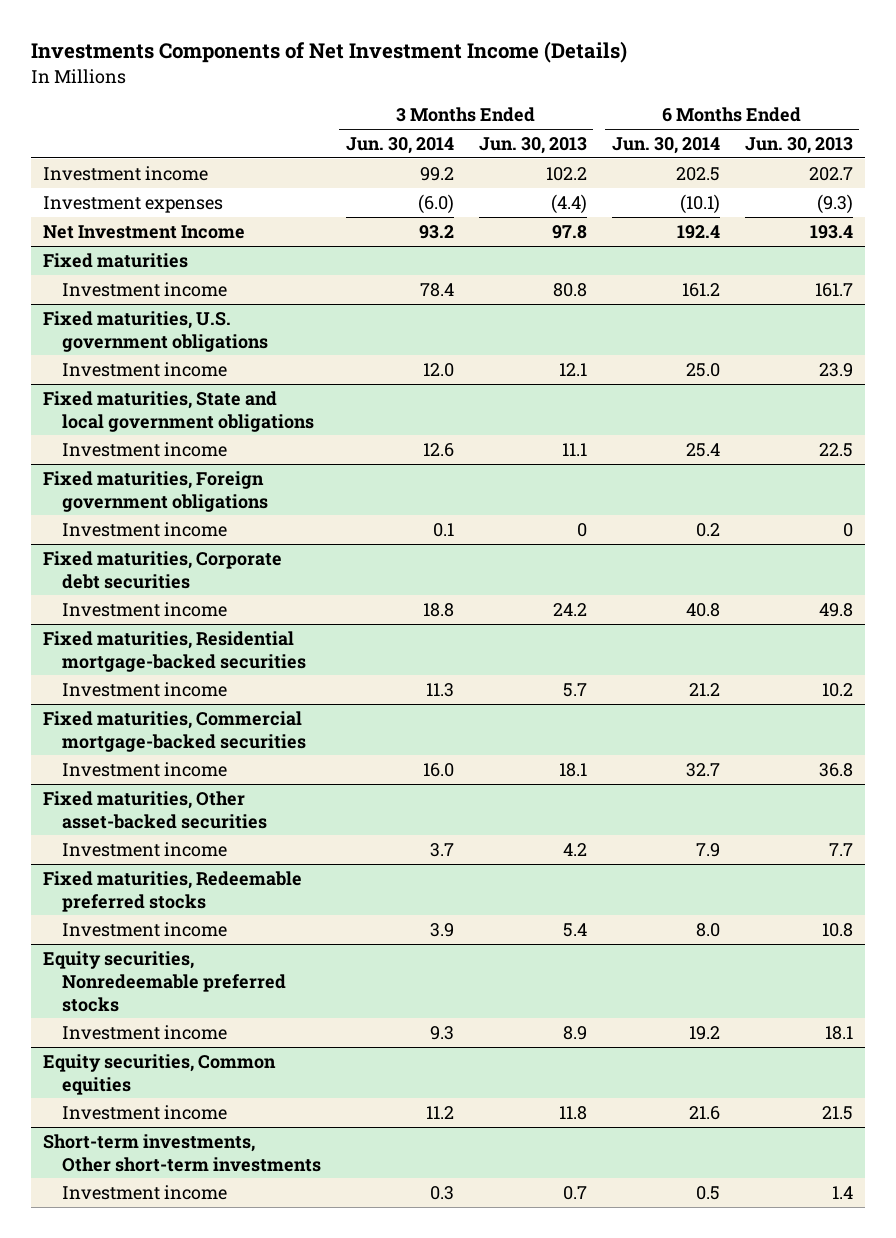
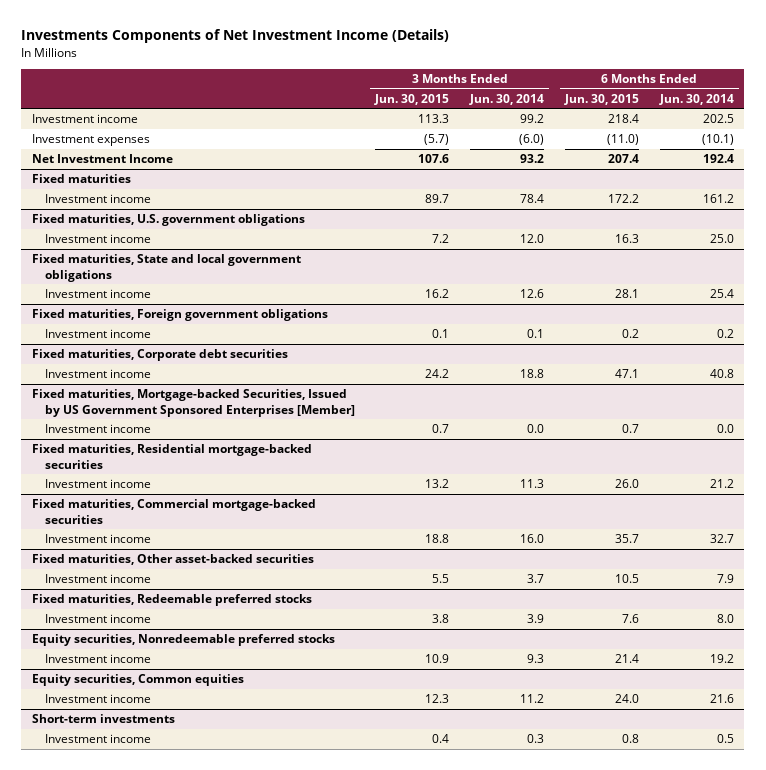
[478,136,587,154] Jun. 30, 2013 -> none
[744,136,853,154] Jun. 30, 2013 -> none
none -> [374,93,450,105] Jun. 30, 2015
none -> [564,93,640,105] Jun. 30, 2015
none -> [31,389,355,417] Fixed maturities, Mortgage-backed Securities, Issued by US Government Sponsored Enterprises [Member]
none -> [44,424,151,434] Investment income
[43,1133,321,1172] Short-term investments, Other short-term investments -> [31,714,175,724] Short-term investments

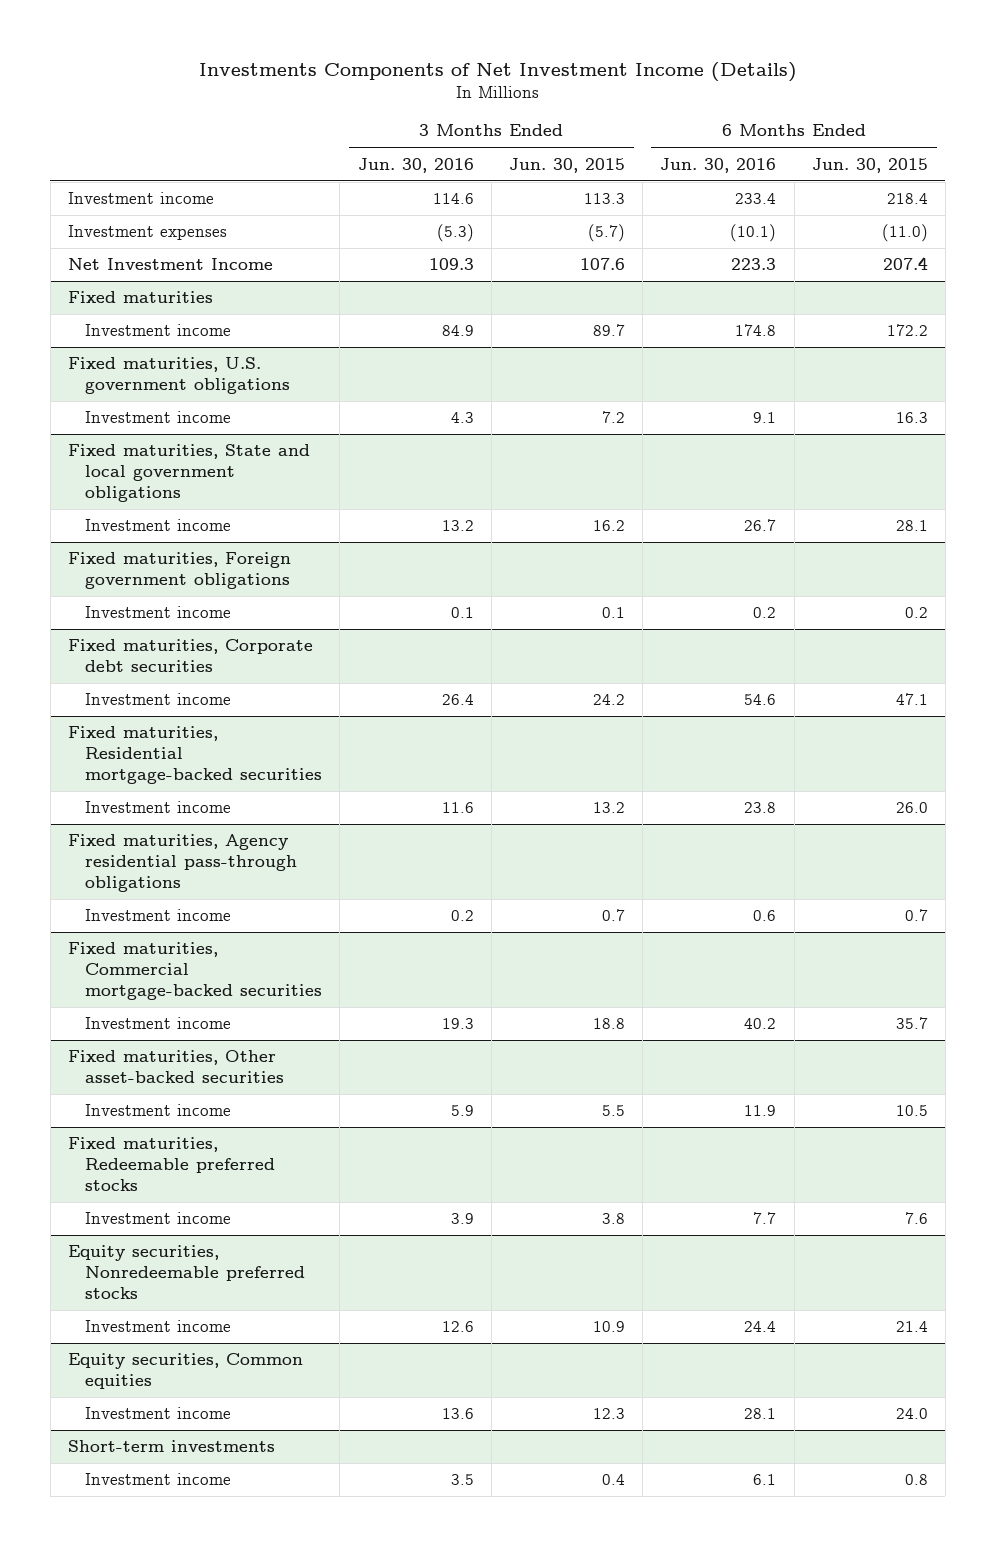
[469,93,545,105] Jun. 30, 2014 -> none
[658,93,734,105] Jun. 30, 2014 -> none
none -> [357,157,474,173] Jun. 30, 2016
none -> [660,157,777,173] Jun. 30, 2016
[31,389,355,417] Fixed maturities, Mortgage-backed Securities, Issued by US Government Sponsored Enterprises [Member] -> none
[44,424,151,434] Investment income -> none
none -> [67,834,298,892] Fixed maturities, Agency residential pass-through obligations
none -> [85,909,232,922] Investment income

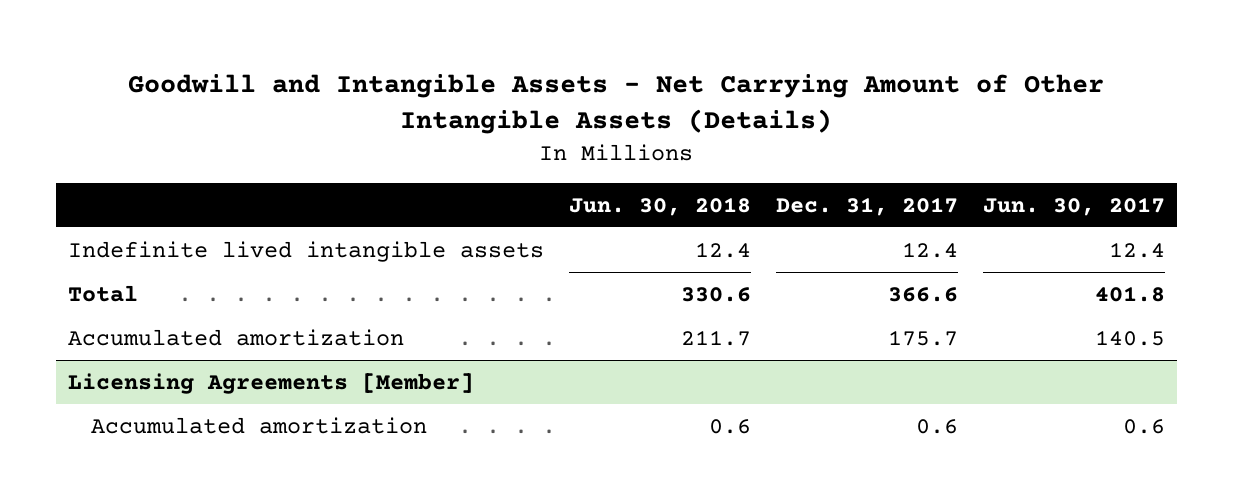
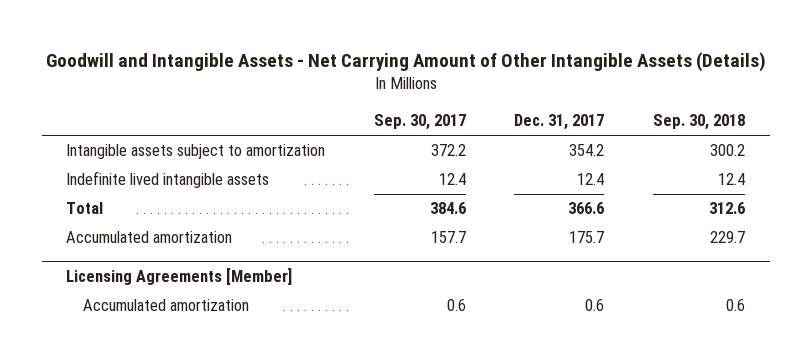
[568,196,751,216] Jun. 30, 2018 -> none
[982,196,1165,216] Jun. 30, 2017 -> none
none -> [373,114,466,131] Sep. 30, 2017
none -> [653,114,746,131] Sep. 30, 2018
none -> [65,144,325,160] Intangible assets subject to amortization

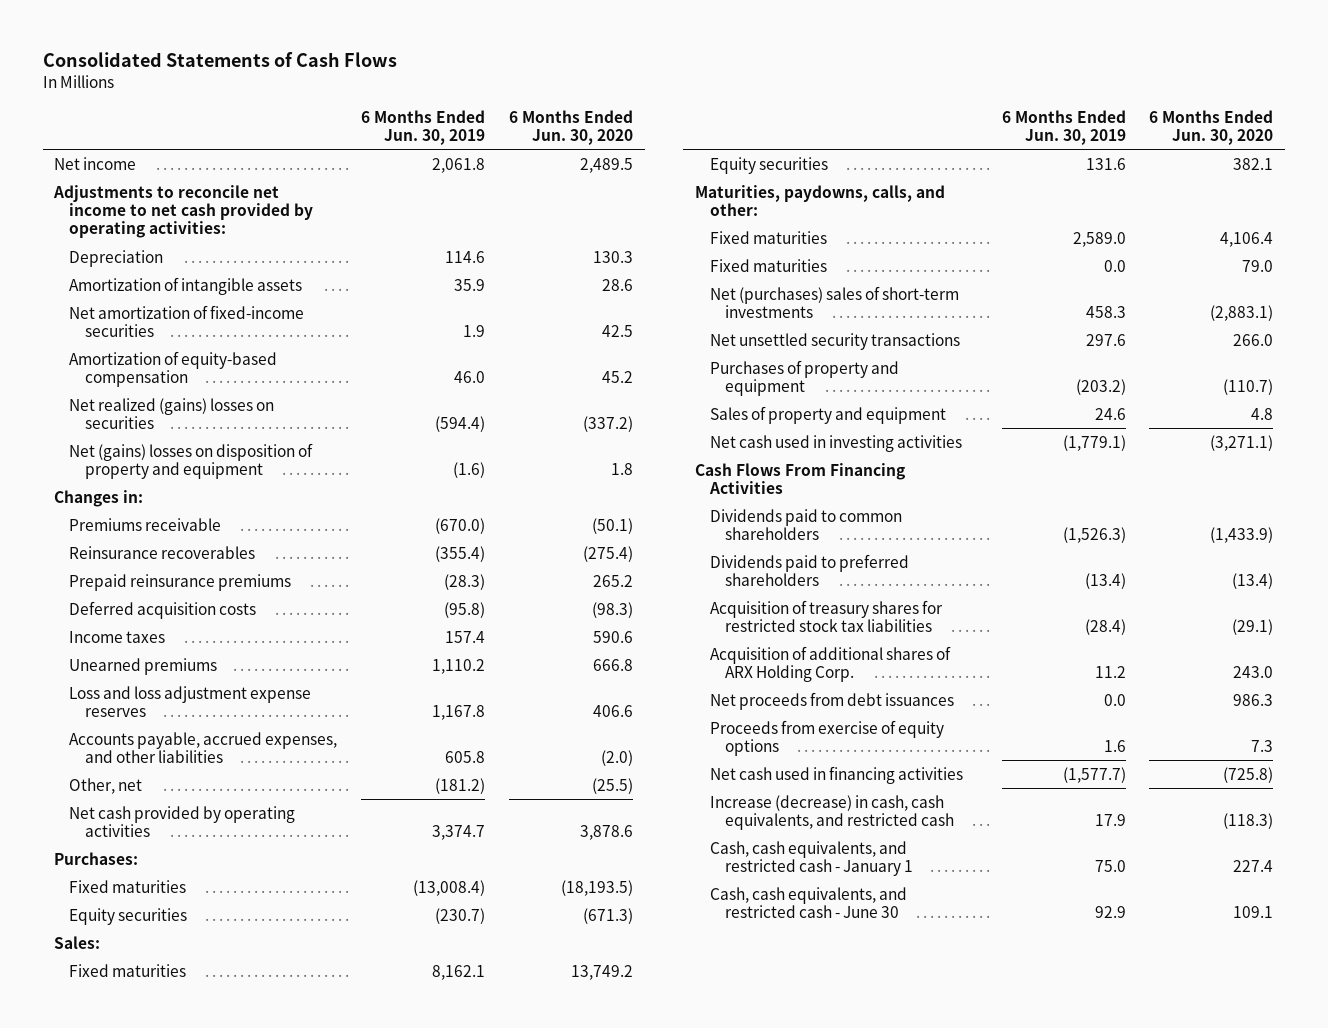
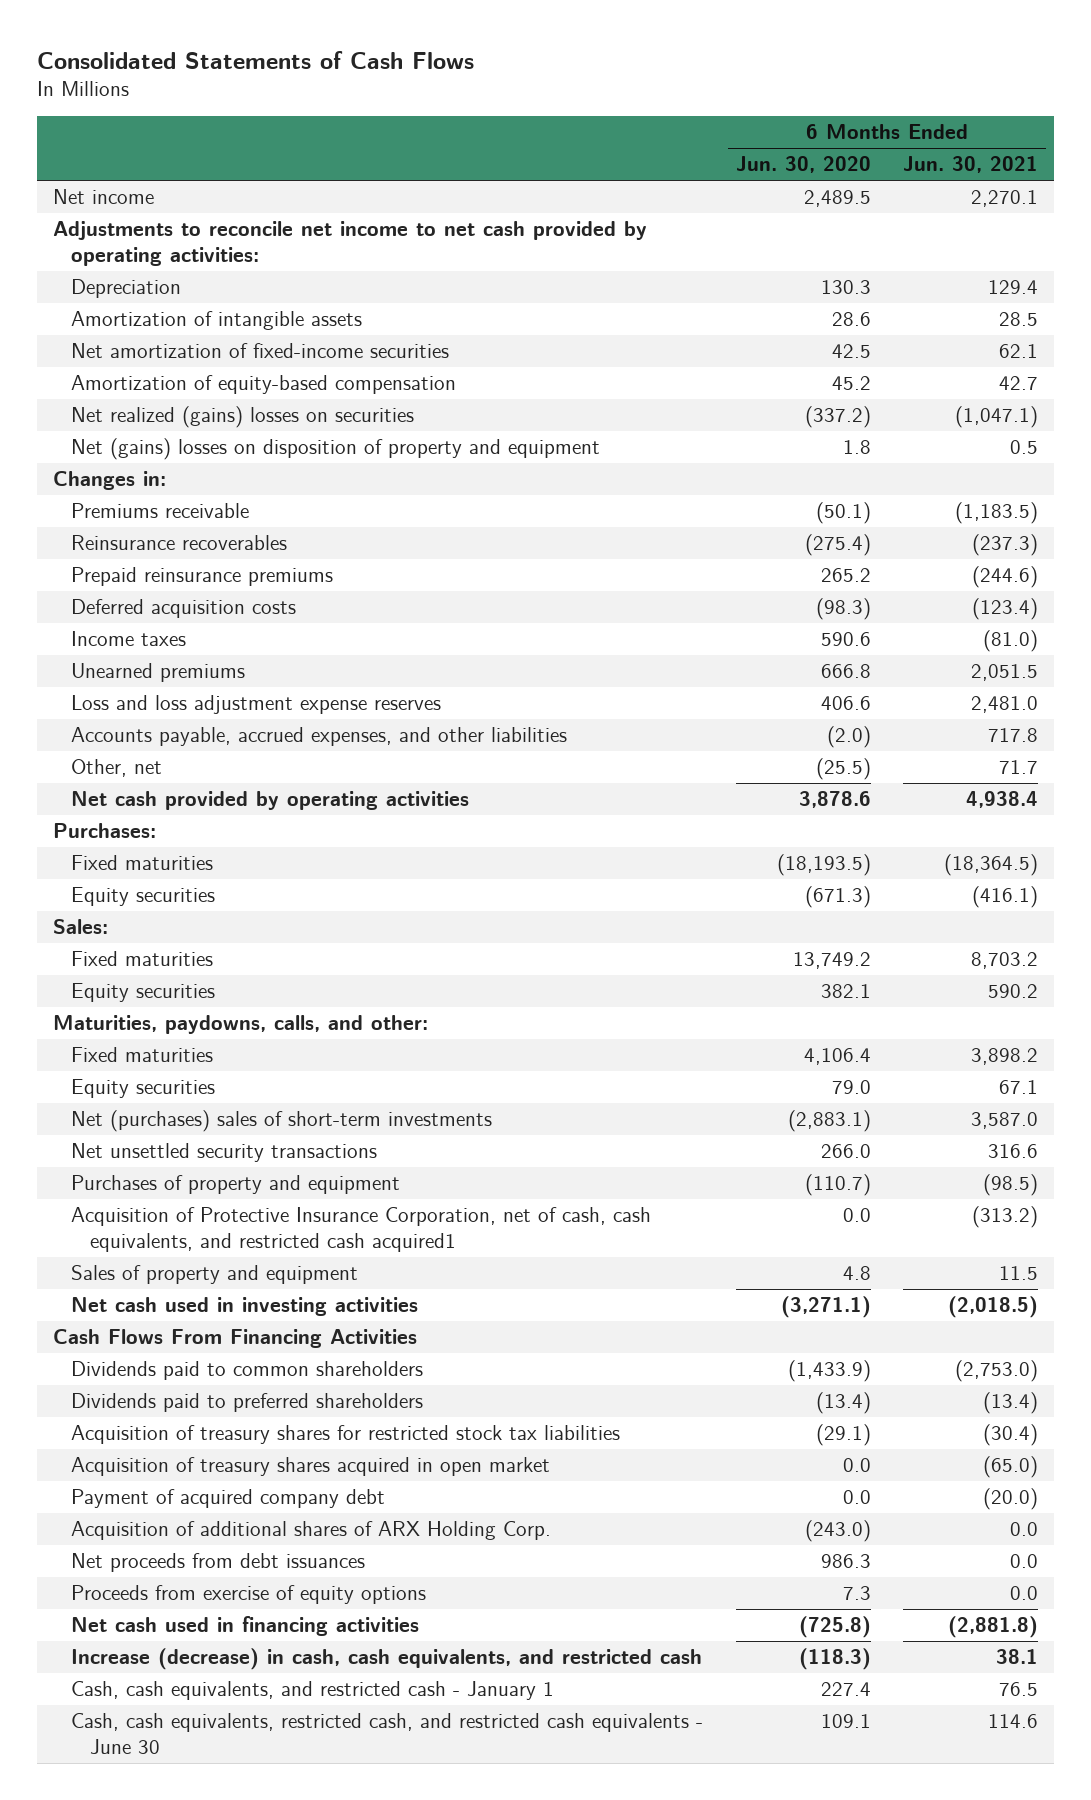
[361,109,486,145] 6 Months Ended Jun. 30, 2019 -> none
none -> [903,156,1039,174] Jun. 30, 2021
[710,258,828,272] Fixed maturities -> [71,1079,216,1099] Equity securities
none -> [71,1207,652,1252] Acquisition of Protective Insurance Corporation, net of cash, cash equivalents, and restricted cash acquired1
none -> [71,1457,551,1477] Acquisition of treasury shares acquired in open market
none -> [71,1489,386,1509] Payment of acquired company debt
[1233,665,1274,678] 243.0 -> [804,1520,871,1543] (243.0)
[710,886,908,918] Cash, cash equivalents, and restricted cash - June 30 -> [71,1713,704,1754] Cash, cash equivalents, restricted cash, and restricted cash equivalents - June 30

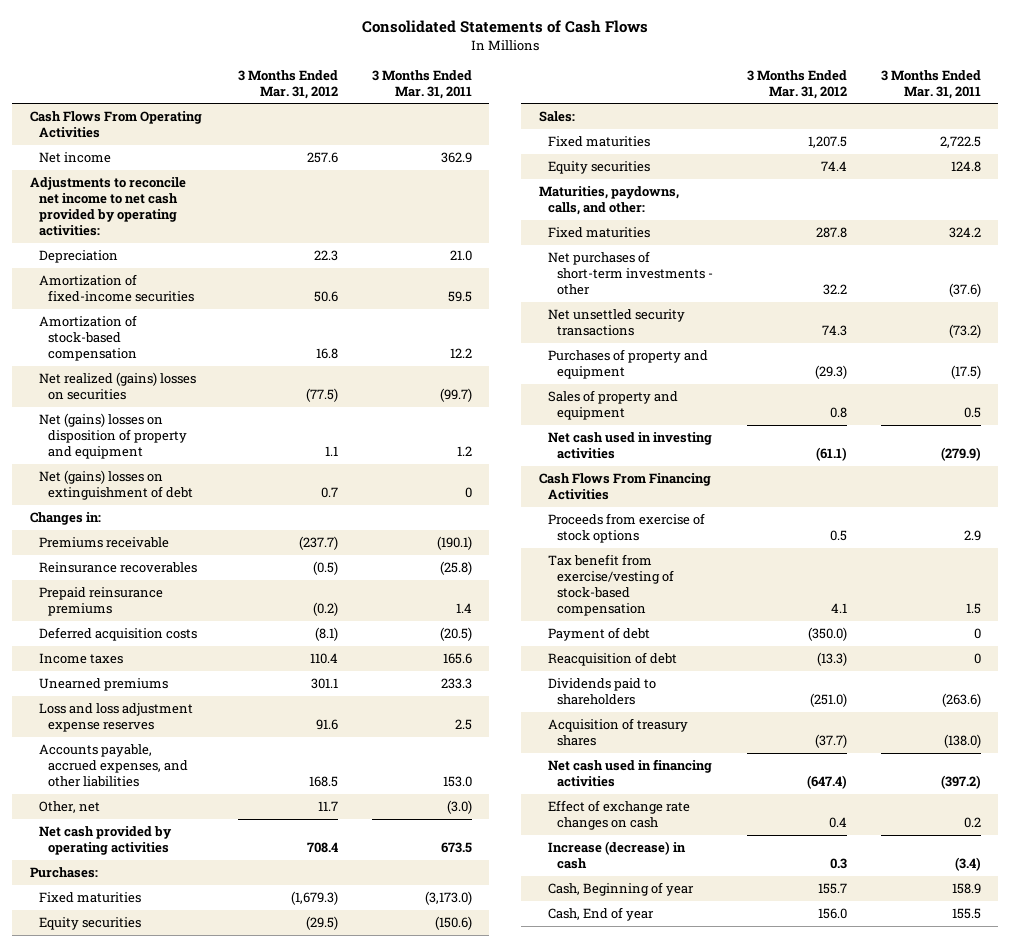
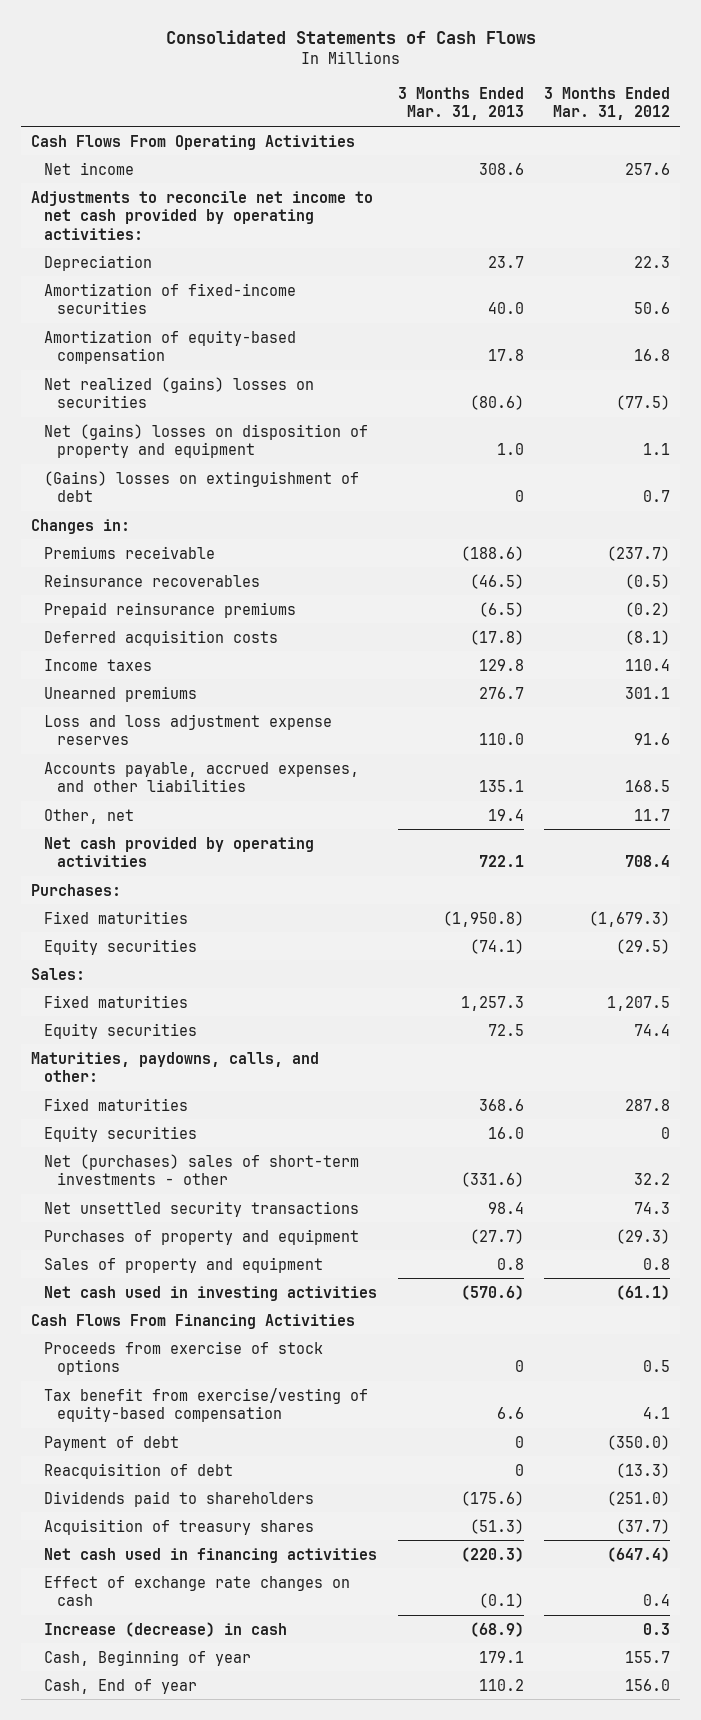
[372,69,473,99] 3 Months Ended Mar. 31, 2011 -> none
none -> [397,86,524,121] 3 Months Ended Mar. 31, 2013
[38,315,137,362] Amortization of stock-based compensation -> [44,329,297,365] Amortization of equity-based compensation
[38,470,193,501] Net (gains) losses on extinguishment of debt -> [44,470,360,503] (Gains) losses on extinguishment of debt
none -> [44,1125,198,1142] Equity securities
[547,251,714,296] Net purchases of short-term investments - other -> [44,1153,360,1186] Net (purchases) sales of short-term investments - other
[547,554,675,617] Tax benefit from exercise/vesting of stock-based compensation -> [44,1387,369,1423] Tax benefit from exercise/vesting of equity-based compensation

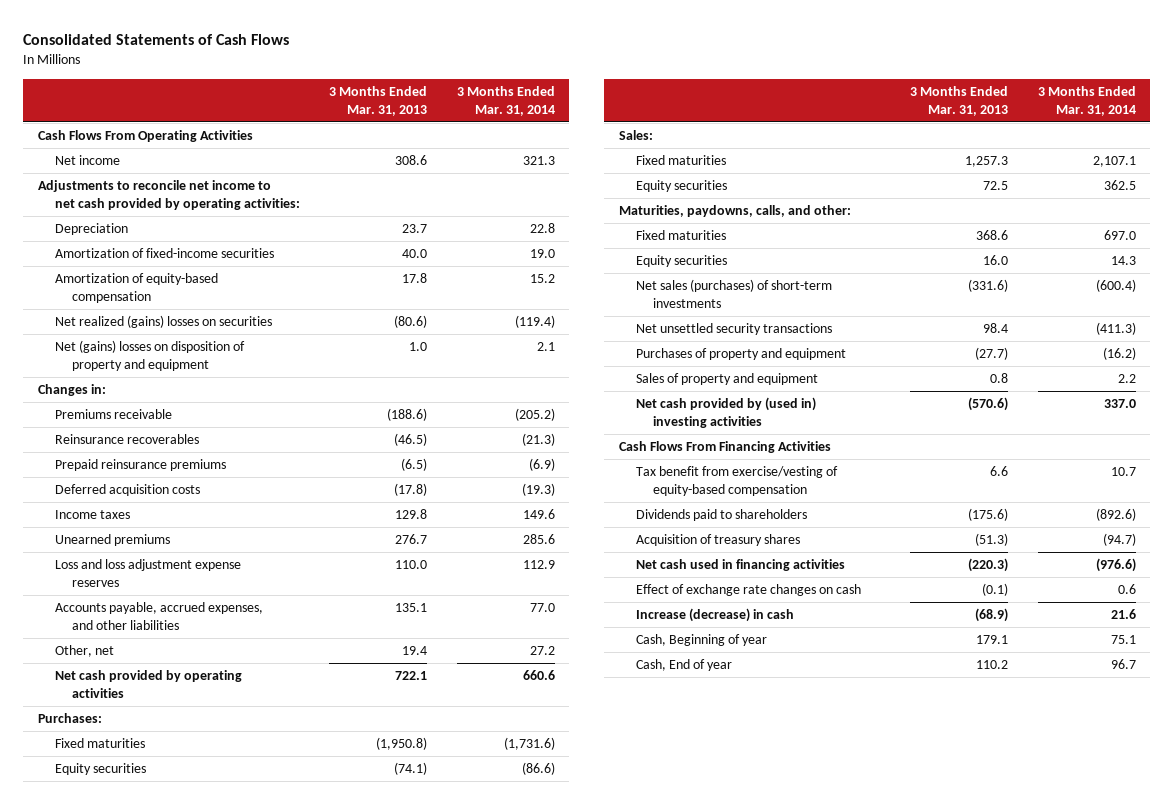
[544,86,671,121] 3 Months Ended Mar. 31, 2012 -> none
none -> [456,85,555,116] 3 Months Ended Mar. 31, 2014
[44,470,360,503] (Gains) losses on extinguishment of debt -> none
[44,1153,360,1186] Net (purchases) sales of short-term investments - other -> [636,279,833,309] Net sales (purchases) of short-term investments
[44,1285,378,1301] Net cash used in investing activities -> [636,397,817,429] Net cash provided by (used in) investing activities
[44,1340,324,1376] Proceeds from exercise of stock options -> none
[44,1435,180,1451] Payment of debt -> none
[44,1462,234,1479] Reacquisition of debt -> none

